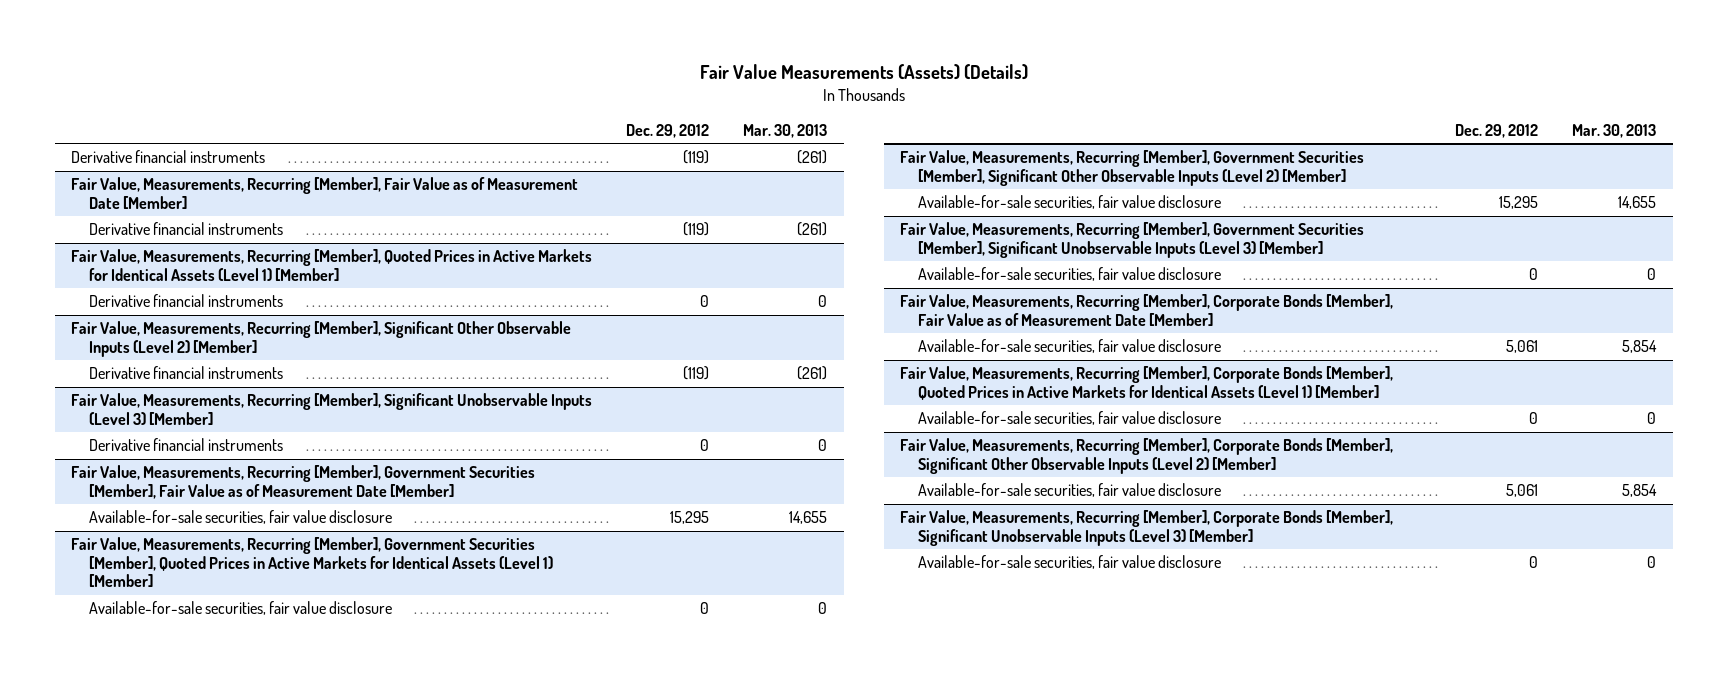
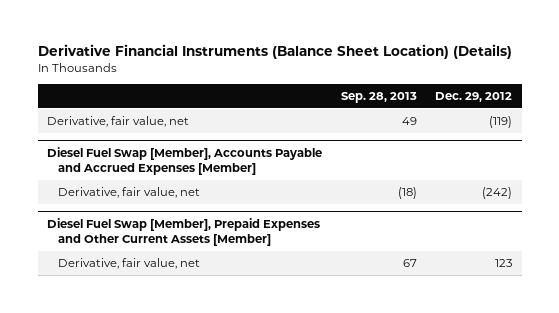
[699,64,1028,81] Fair Value Measurements (Assets) (Details) -> [37,43,512,59] Derivative Financial Instruments (Balance Sheet Location) (Details)
[742,123,827,138] Mar. 30, 2013 -> none
none -> [340,91,417,103] Sep. 28, 2013
[71,177,579,209] Fair Value, Measurements, Recurring [Member], Fair Value as of Measurement Date [Member] -> none
[89,222,284,236] Derivative financial instruments -> none
[71,249,593,281] Fair Value, Measurements, Recurring [Member], Quoted Prices in Active Markets for Identical Assets (Level 1) [Member] -> none
[89,294,284,308] Derivative financial instruments -> none
[71,321,572,357] Fair Value, Measurements, Recurring [Member], Significant Other Observable Inputs (Level 2) [Member] -> none
[89,366,284,380] Derivative financial instruments -> none
[71,393,593,425] Fair Value, Measurements, Recurring [Member], Significant Unobservable Inputs (Level 3) [Member] -> none
[89,438,284,452] Derivative financial instruments -> none
[71,465,536,499] Fair Value, Measurements, Recurring [Member], Government Securities [Member], Fair Value as of Measurement Date [Member] -> none
[89,510,393,525] Available-for-sale securities, fair value disclosure -> none
[71,537,554,588] Fair Value, Measurements, Recurring [Member], Government Securities [Member], Quoted Prices in Active Markets for Identical Assets (Level 1) [Member] -> none
[89,601,393,616] Available-for-sale securities, fair value disclosure -> none
[900,150,1365,186] Fair Value, Measurements, Recurring [Member], Government Securities [Member], Significant Other Observable Inputs (Level 2) [Member] -> none
[918,195,1222,210] Available-for-sale securities, fair value disclosure -> none
[900,222,1365,258] Fair Value, Measurements, Recurring [Member], Government Securities [Member], Significant Unobservable Inputs (Level 3) [Member] -> none
[918,267,1222,282] Available-for-sale securities, fair value disclosure -> none
[900,294,1394,326] Fair Value, Measurements, Recurring [Member], Corporate Bonds [Member], Fair Value as of Measurement Date [Member] -> none
[918,339,1222,354] Available-for-sale securities, fair value disclosure -> none
[900,366,1394,400] Fair Value, Measurements, Recurring [Member], Corporate Bonds [Member], Quoted Prices in Active Markets for Identical Assets (Level 1) [Member] -> none
[918,411,1222,426] Available-for-sale securities, fair value disclosure -> none
[900,438,1394,474] Fair Value, Measurements, Recurring [Member], Corporate Bonds [Member], Significant Other Observable Inputs (Level 2) [Member] -> none
[918,483,1222,498] Available-for-sale securities, fair value disclosure -> none
[900,510,1394,546] Fair Value, Measurements, Recurring [Member], Corporate Bonds [Member], Significant Unobservable Inputs (Level 3) [Member] -> none
[918,555,1222,570] Available-for-sale securities, fair value disclosure -> none
[71,150,266,164] Derivative financial instruments -> [47,116,190,128] Derivative, fair value, net
none -> [47,146,323,175] Diesel Fuel Swap [Member], Accounts Payable and Accrued Expenses [Member]
none -> [58,187,201,199] Derivative, fair value, net
none -> [47,217,321,246] Diesel Fuel Swap [Member], Prepaid Expenses and Other Current Assets [Member]
none -> [58,258,201,270] Derivative, fair value, net

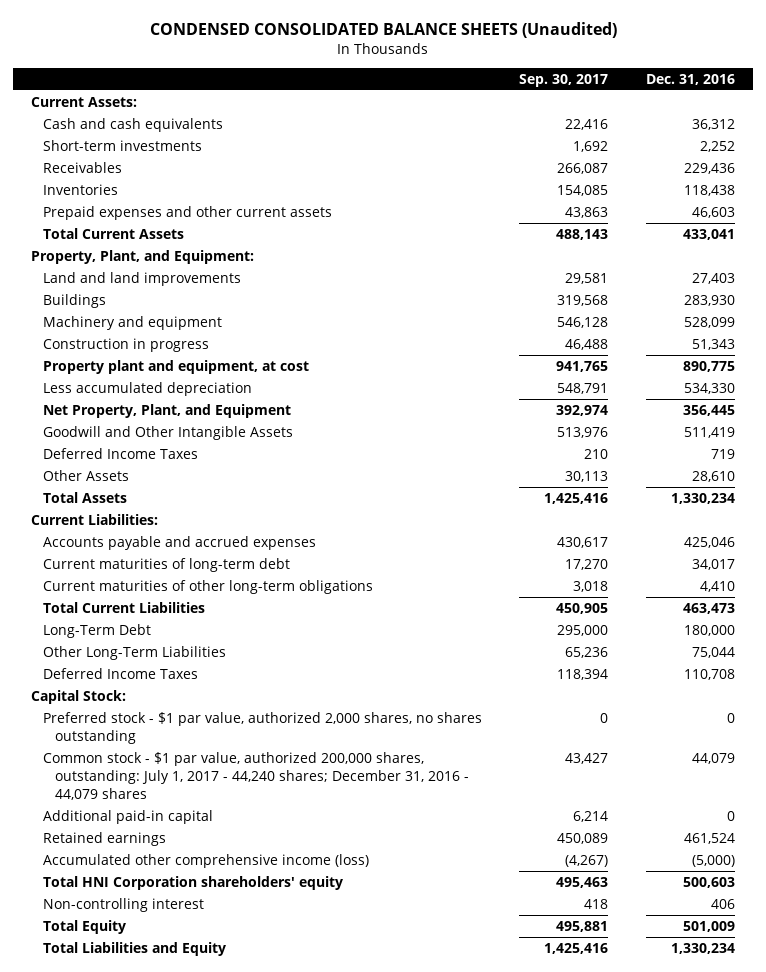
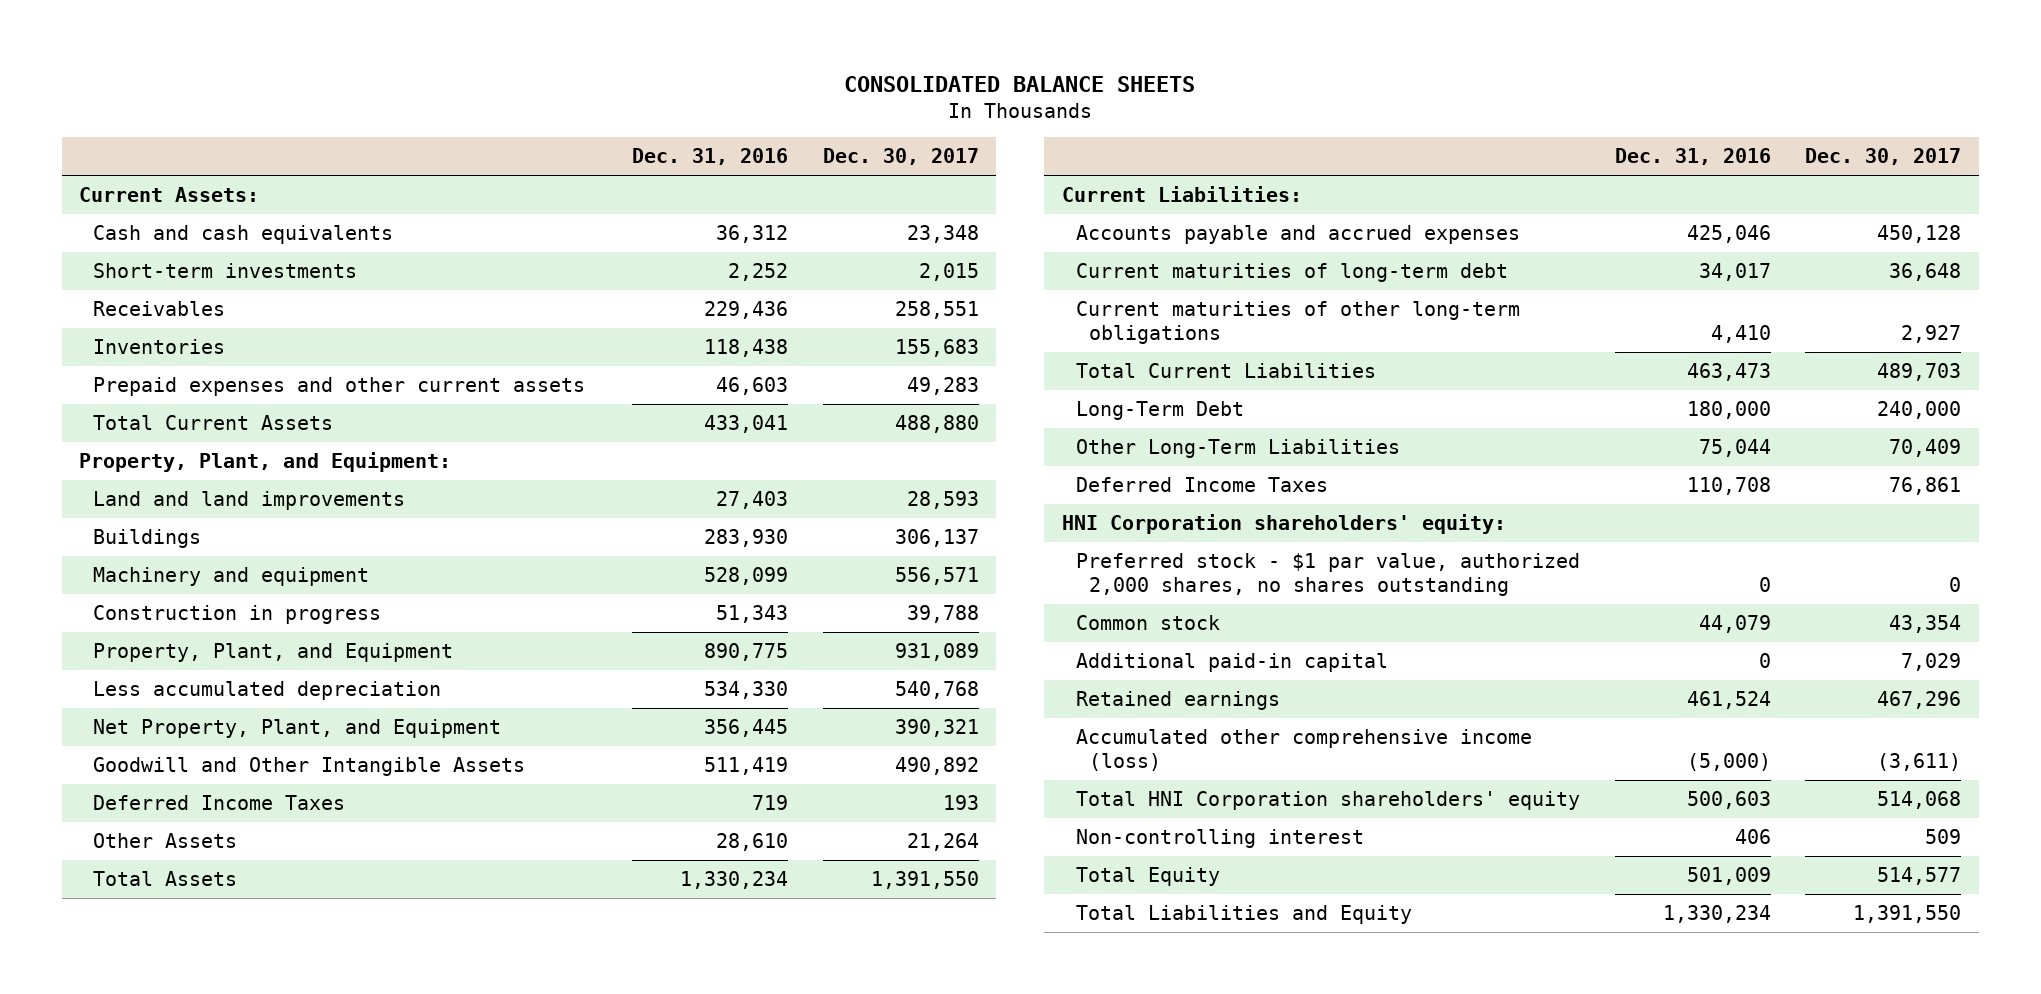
[150,21,618,38] CONDENSED CONSOLIDATED BALANCE SHEETS (Unaudited) -> [844,75,1196,92] CONSOLIDATED BALANCE SHEETS
[519,73,609,87] Sep. 30, 2017 -> none
none -> [822,148,979,166] Dec. 30, 2017
[43,359,310,374] Property plant and equipment, at cost -> [93,643,454,663] Property, Plant, and Equipment
[31,689,127,704] Capital Stock: -> none
none -> [1061,514,1506,535] HNI Corporation shareholders' equity:
[43,751,469,800] Common stock - $1 par value, authorized 200,000 shares, outstanding: July 1, 2017 - 44,240 shares; December 31, 2016 - 44,079 shares -> [1075,615,1220,631] Common stock

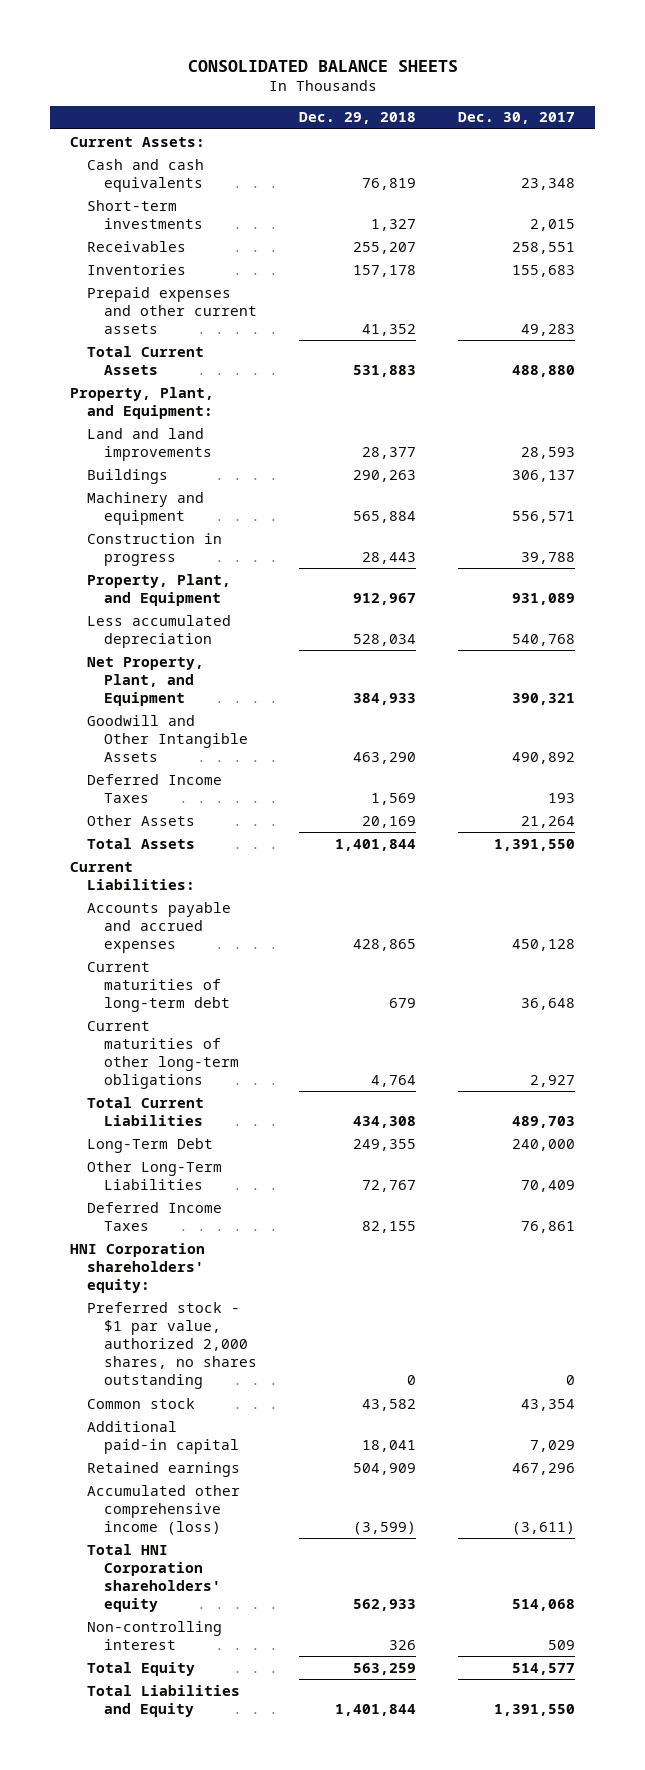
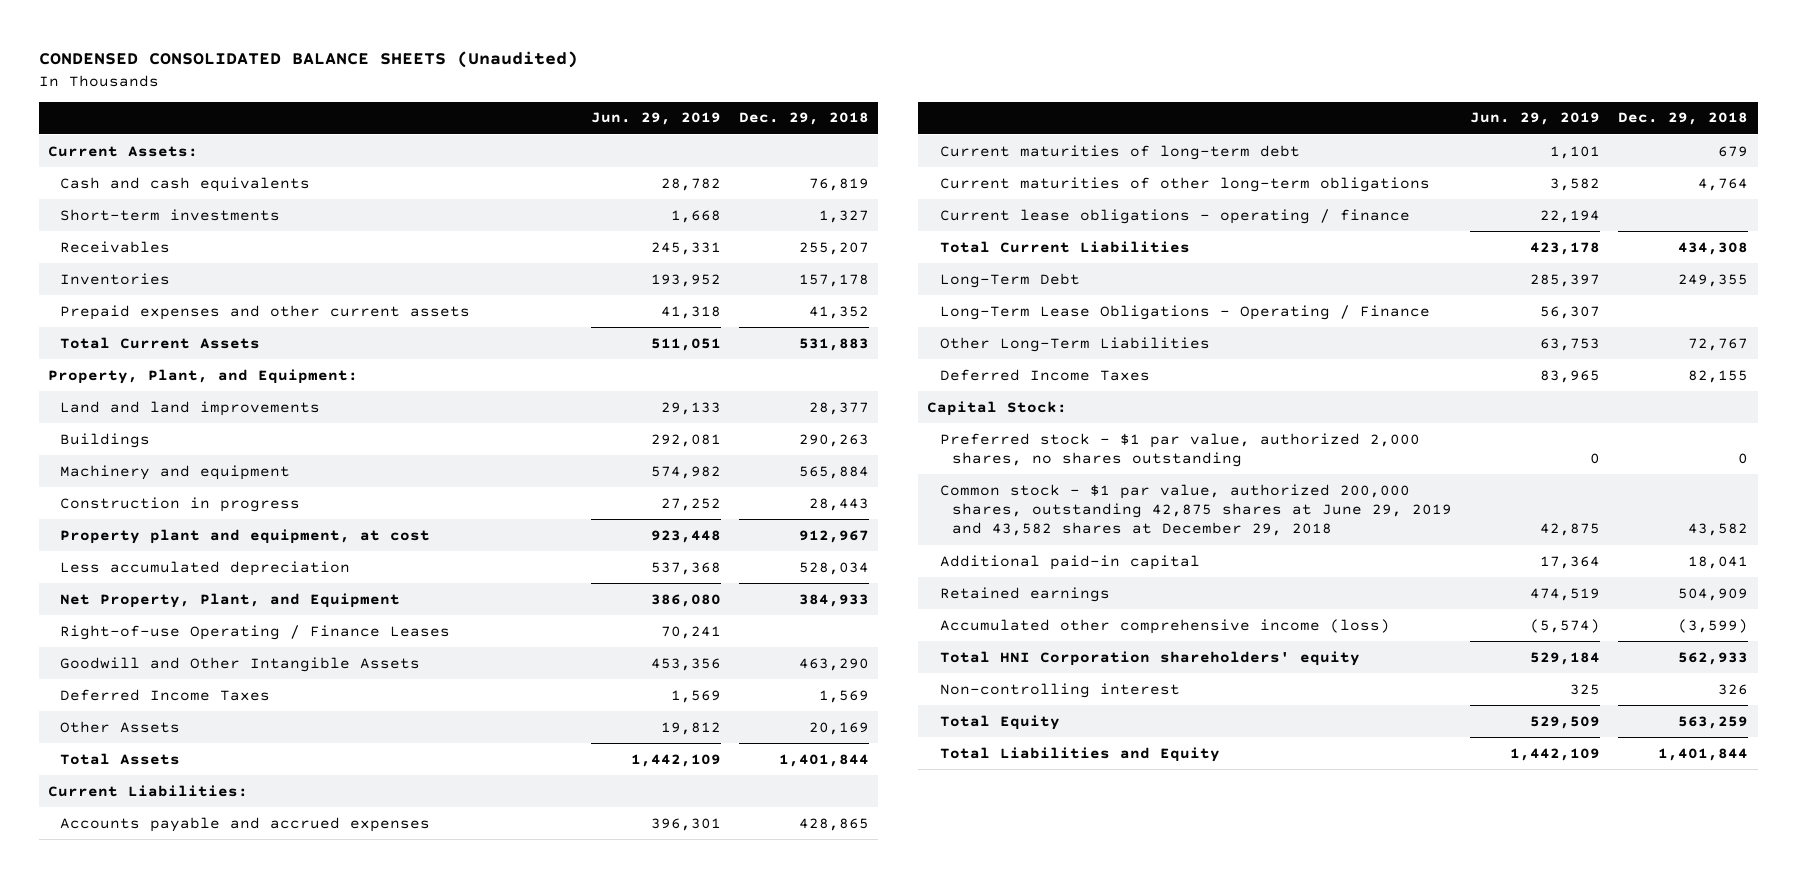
[187,59,458,72] CONSOLIDATED BALANCE SHEETS -> [39,50,579,68] CONDENSED CONSOLIDATED BALANCE SHEETS (Unaudited)
[457,112,575,125] Dec. 30, 2017 -> none
none -> [590,112,721,126] Jun. 29, 2019
[87,573,232,606] Property, Plant, and Equipment -> [60,528,431,544] Property plant and equipment, at cost
none -> [60,624,451,640] Right-of-use Operating / Finance Leases
none -> [939,208,1410,224] Current lease obligations - operating / finance
none -> [939,304,1430,320] Long-Term Lease Obligations - Operating / Finance
[70,1242,206,1294] HNI Corporation shareholders' equity: -> none
none -> [927,400,1068,416] Capital Stock:
[87,1397,196,1409] Common stock -> [939,483,1452,537] Common stock - $1 par value, authorized 200,000 shares, outstanding 42,875 shares at June 29, 2019 and 43,582 shares at December 29, 2018

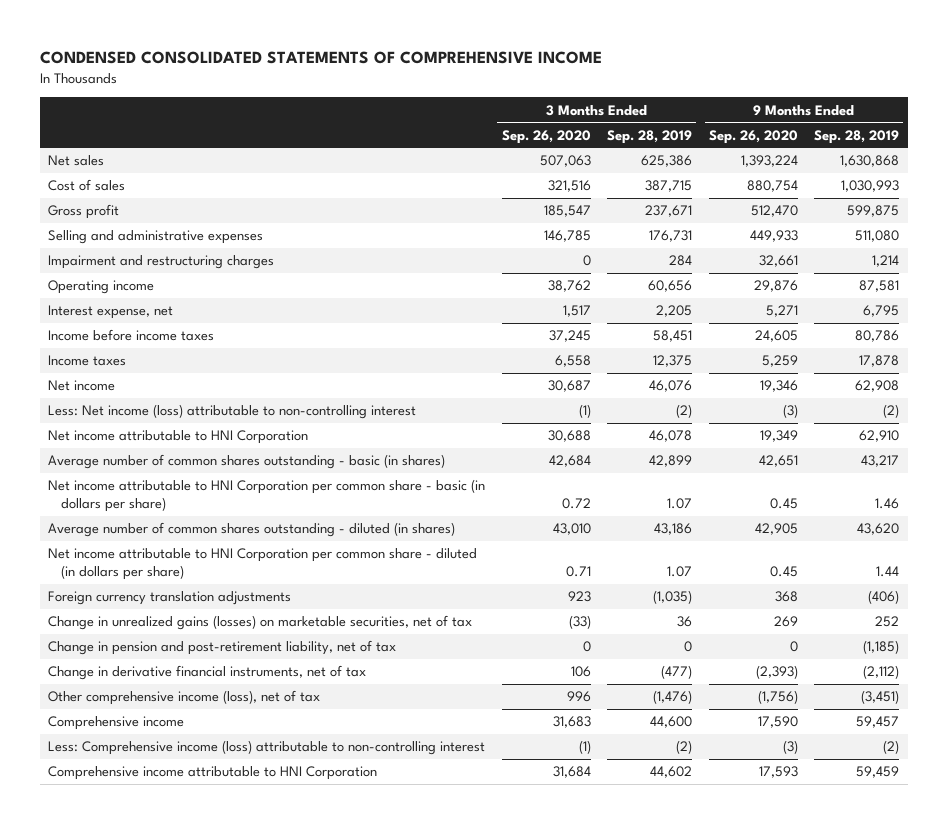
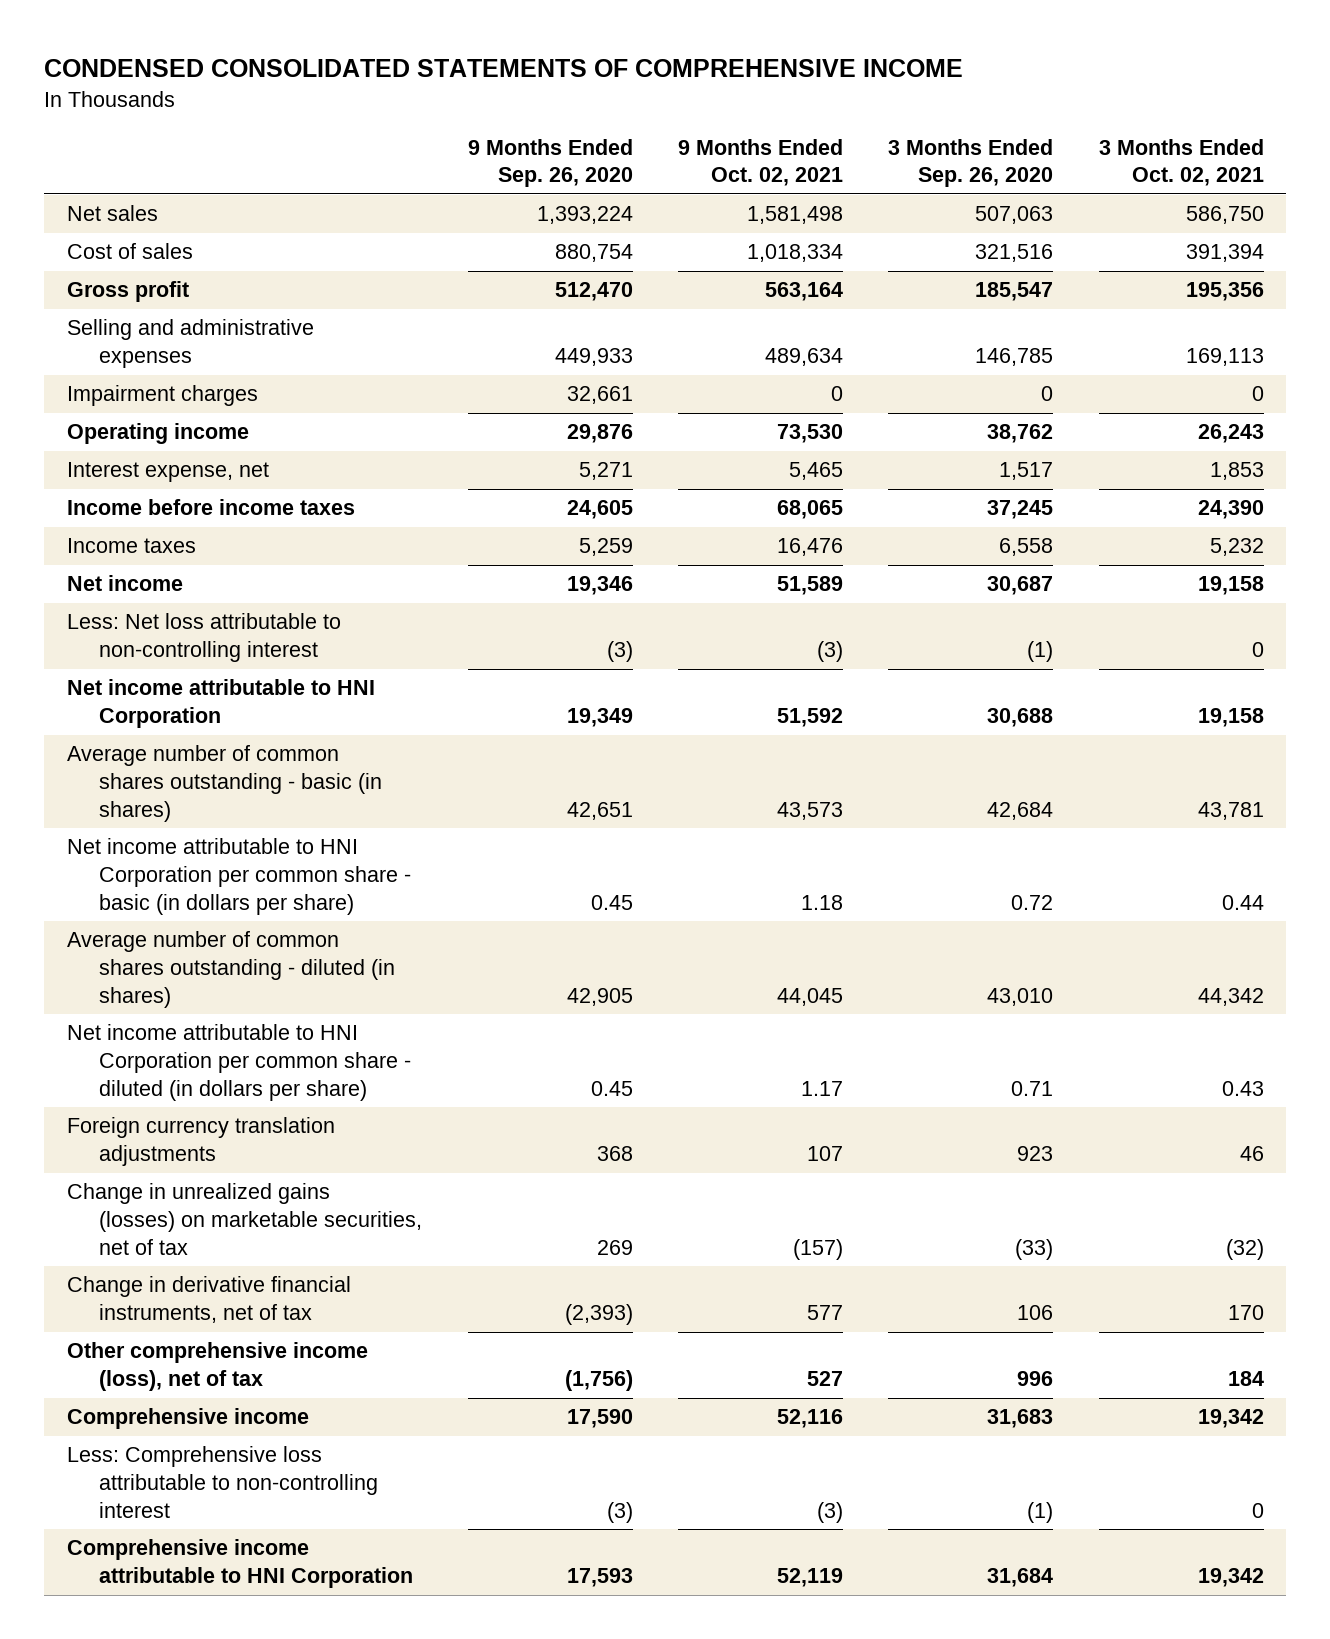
[607,129,693,144] Sep. 28, 2019 -> none
[814,129,900,144] Sep. 28, 2019 -> none
none -> [677,138,843,187] 9 Months Ended Oct. 02, 2021
none -> [1098,138,1264,187] 3 Months Ended Oct. 02, 2021
[48,255,275,270] Impairment and restructuring charges -> [66,385,258,407] Impairment charges
[48,404,417,420] Less: Net income (loss) attributable to non-controlling interest -> [66,613,341,663] Less: Net loss attributable to non-controlling interest
[48,640,397,656] Change in pension and post-retirement liability, net of tax -> none
[48,740,486,756] Less: Comprehensive income (loss) attributable to non-controlling interest -> [66,1446,379,1518] Less: Comprehensive loss attributable to non-controlling interest

